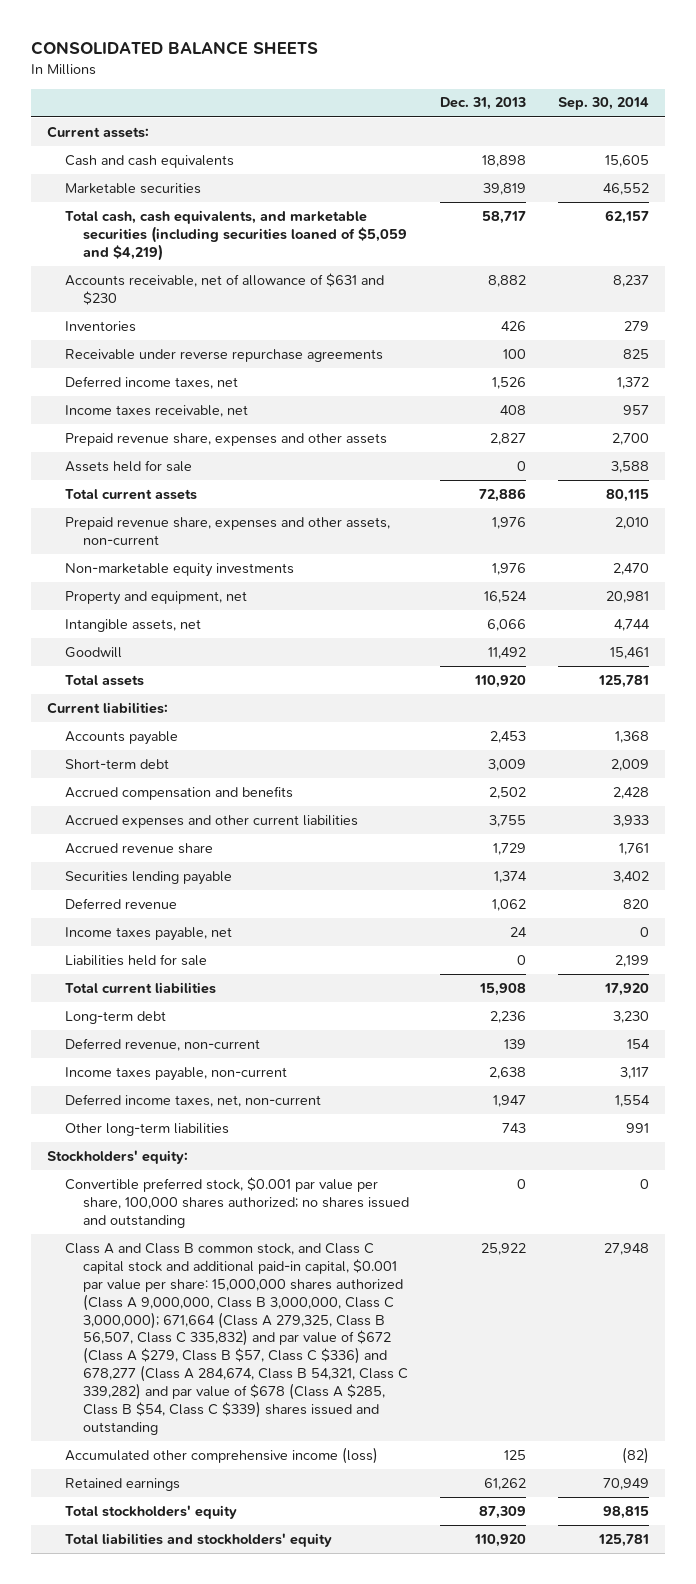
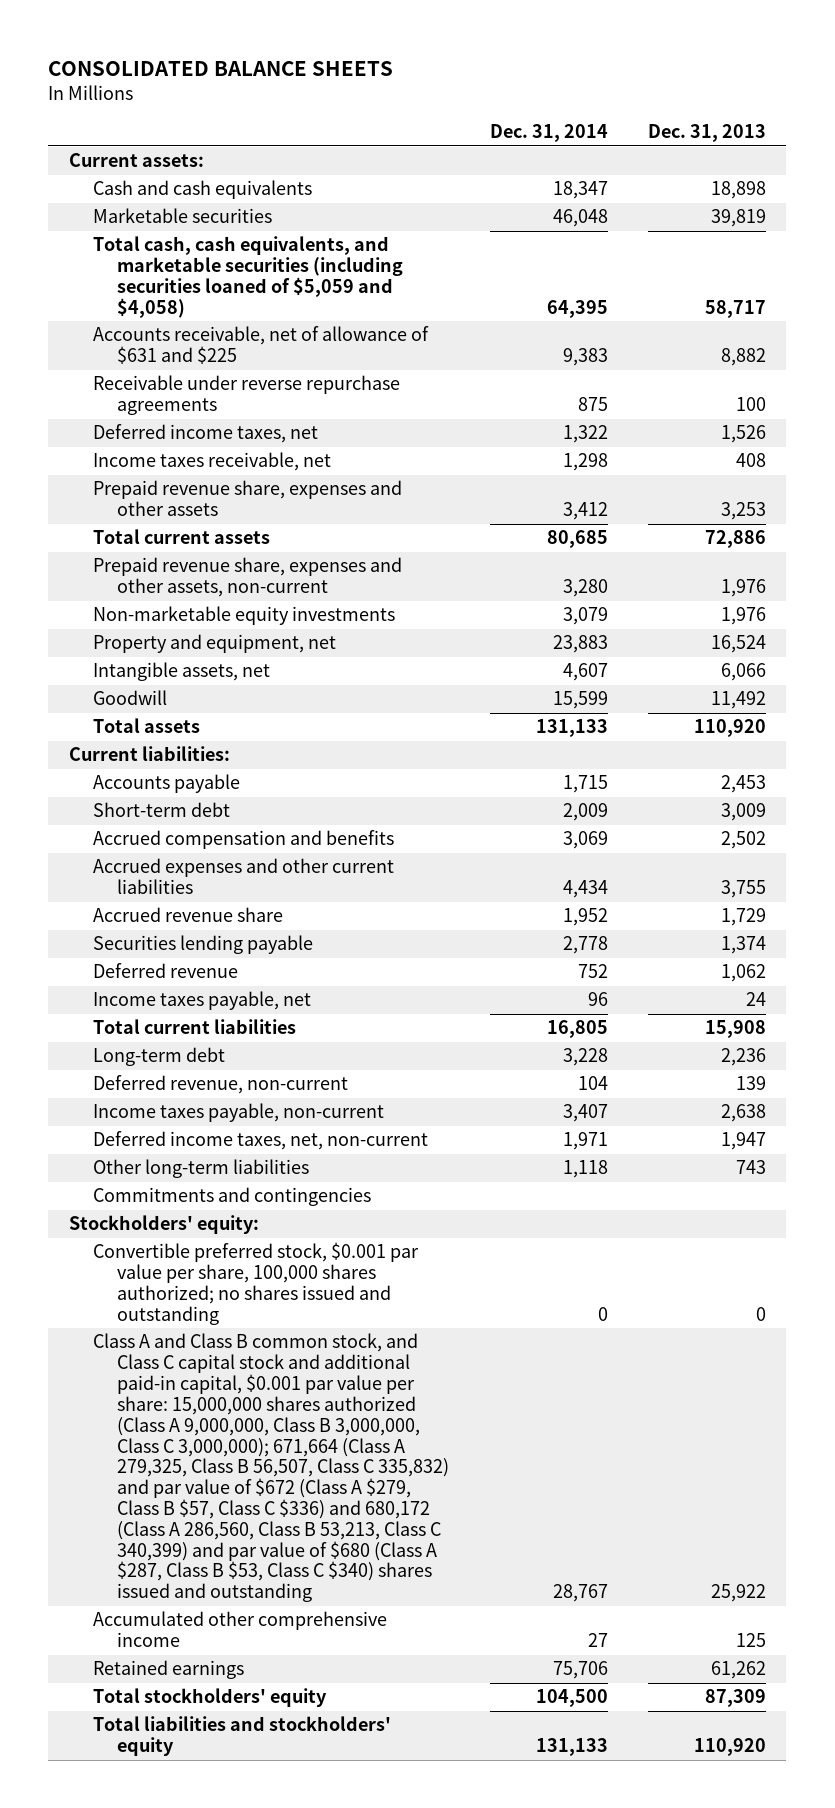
[557,97,649,111] Sep. 30, 2014 -> none
none -> [489,124,608,143] Dec. 31, 2014
[64,320,136,332] Inventories -> none
[64,209,407,261] Total cash, cash equivalents, and marketable securities (including securities loaned of $5,059 and $4,219) -> [92,236,404,318] Total cash, cash equivalents, and marketable securities (including securities loaned of $5,059 and $4,058)
[64,272,384,305] Accounts receivable, net of allowance of $631 and $230 -> [92,326,429,365] Accounts receivable, net of allowance of $631 and $225
[64,459,192,472] Assets held for sale -> none
[490,432,527,445] 2,827 -> [721,502,767,521] 3,253
[64,953,207,966] Liabilities held for sale -> none
none -> [92,1187,371,1207] Commitments and contingencies
[64,1242,408,1435] Class A and Class B common stock, and Class C capital stock and additional paid-in capital, $0.001 par value per share: 15,000,000 shares authorized (Class A 9,000,000, Class B 3,000,000, Class C 3,000,000); 671,664 (Class A 279,325, Class B 56,507, Class C 335,832) and par value of $672 (Class A $279, Class B $57, Class C $336) and 678,277 (Class A 284,674, Class B 54,321, Class C 339,282) and par value of $678 (Class A $285, Class B $54, Class C $339) shares issued and outstanding -> [92,1333,450,1603] Class A and Class B common stock, and Class C capital stock and additional paid-in capital, $0.001 par value per share: 15,000,000 shares authorized (Class A 9,000,000, Class B 3,000,000, Class C 3,000,000); 671,664 (Class A 279,325, Class B 56,507, Class C 335,832) and par value of $672 (Class A $279, Class B $57, Class C $336) and 680,172 (Class A 286,560, Class B 53,213, Class C 340,399) and par value of $680 (Class A $287, Class B $53, Class C $340) shares issued and outstanding
[64,1446,378,1464] Accumulated other comprehensive income (loss) -> [92,1611,387,1648] Accumulated other comprehensive income

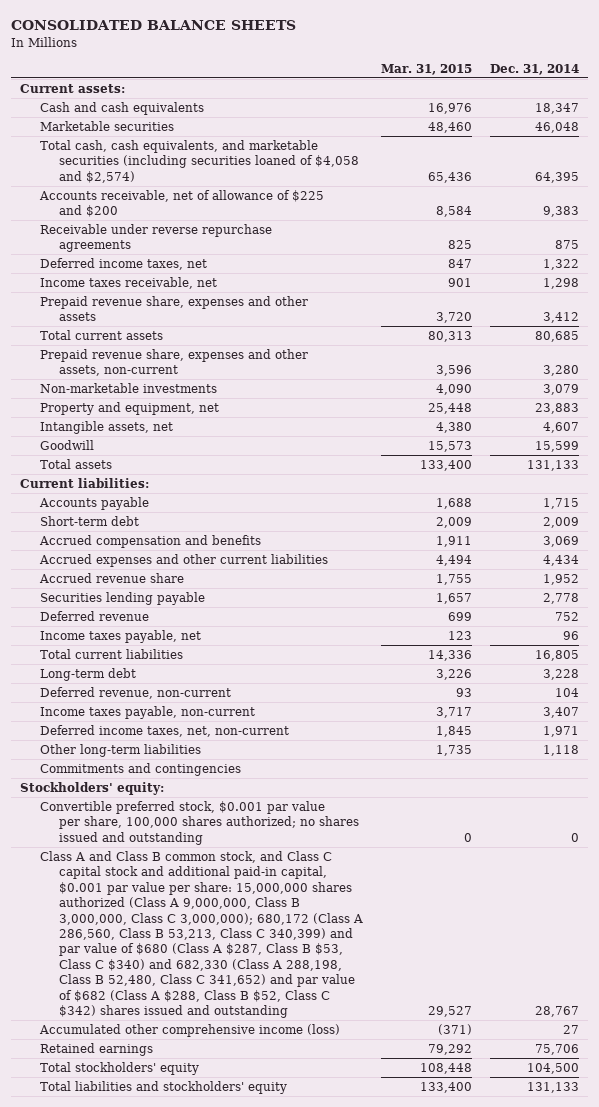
[648,124,767,143] Dec. 31, 2013 -> none
none -> [380,63,472,75] Mar. 31, 2015
[92,236,404,318] Total cash, cash equivalents, and marketable securities (including securities loaned of $5,059 and $4,058) -> [39,139,360,183] Total cash, cash equivalents, and marketable securities (including securities loaned of $4,058 and $2,574)
[92,326,429,365] Accounts receivable, net of allowance of $631 and $225 -> [38,189,324,218] Accounts receivable, net of allowance of $225 and $200
[92,606,395,626] Non-marketable equity investments -> [39,382,217,393] Non-marketable investments
[92,1333,450,1603] Class A and Class B common stock, and Class C capital stock and additional paid-in capital, $0.001 par value per share: 15,000,000 shares authorized (Class A 9,000,000, Class B 3,000,000, Class C 3,000,000); 671,664 (Class A 279,325, Class B 56,507, Class C 335,832) and par value of $672 (Class A $279, Class B $57, Class C $336) and 680,172 (Class A 286,560, Class B 53,213, Class C 340,399) and par value of $680 (Class A $287, Class B $53, Class C $340) shares issued and outstanding -> [39,850,364,1019] Class A and Class B common stock, and Class C capital stock and additional paid-in capital, $0.001 par value per share: 15,000,000 shares authorized (Class A 9,000,000, Class B 3,000,000, Class C 3,000,000); 680,172 (Class A 286,560, Class B 53,213, Class C 340,399) and par value of $680 (Class A $287, Class B $53, Class C $340) and 682,330 (Class A 288,198, Class B 52,480, Class C 341,652) and par value of $682 (Class A $288, Class B $52, Class C $342) shares issued and outstanding
[92,1611,387,1648] Accumulated other comprehensive income -> [38,1023,340,1037] Accumulated other comprehensive income (loss)

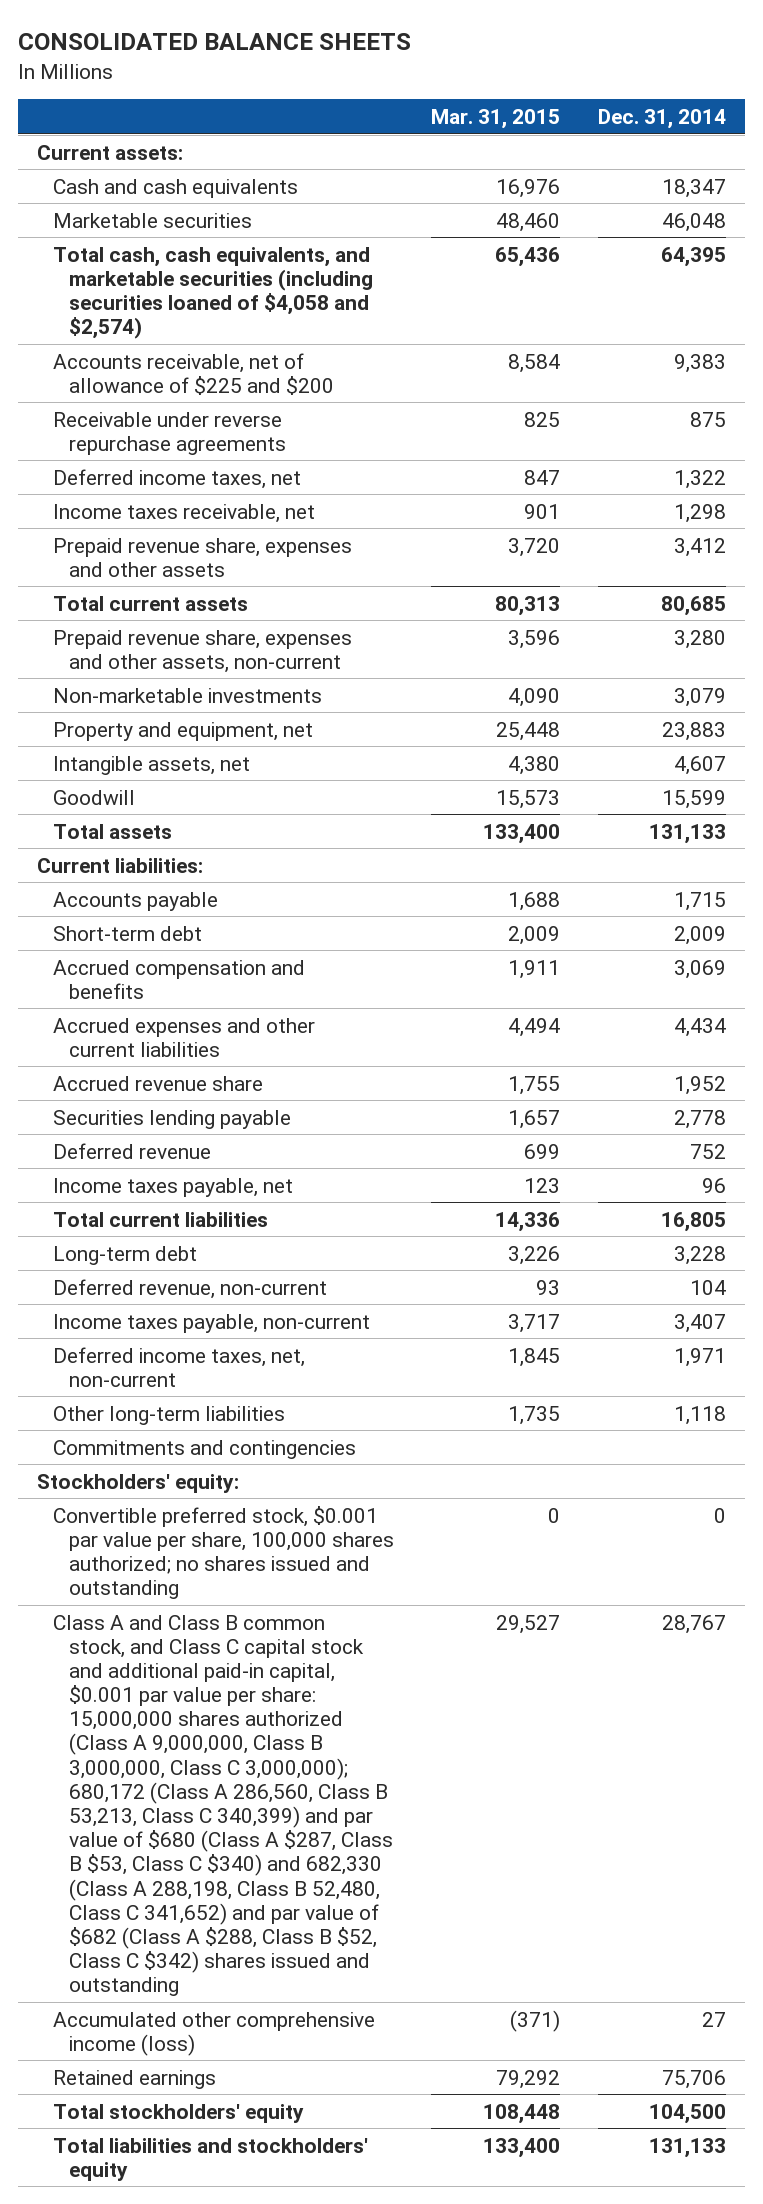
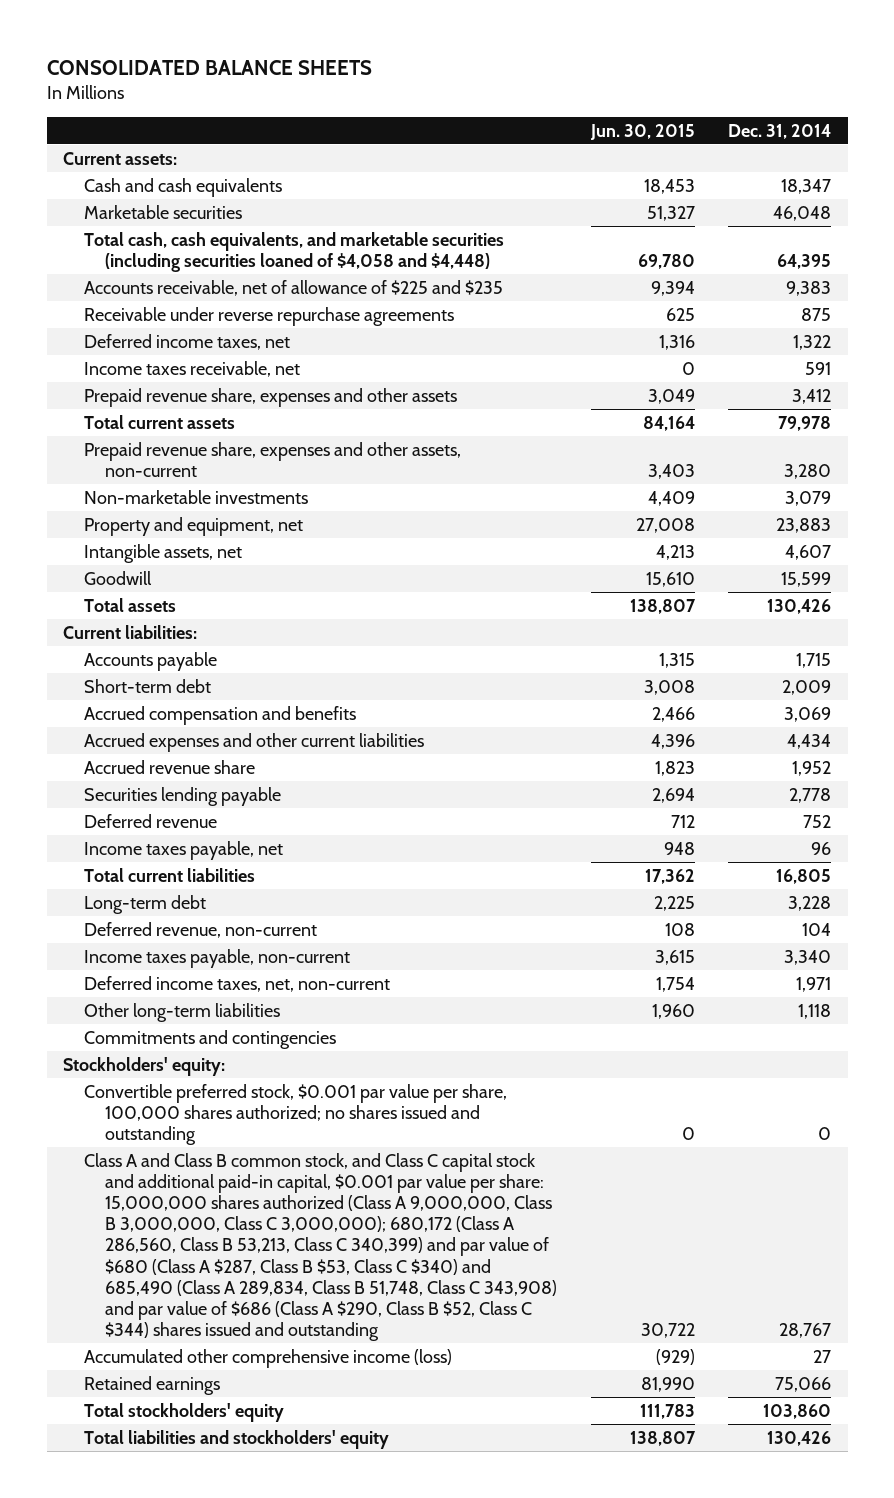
[431,108,561,129] Mar. 31, 2015 -> none
none -> [589,123,695,140] Jun. 30, 2015
[52,246,373,340] Total cash, cash equivalents, and marketable securities (including securities loaned of $4,058 and $2,574) -> [84,231,505,272] Total cash, cash equivalents, and marketable securities (including securities loaned of $4,058 and $4,448)
[52,352,334,395] Accounts receivable, net of allowance of $225 and $200 -> [84,279,504,296] Accounts receivable, net of allowance of $225 and $235
[673,503,726,523] 1,298 -> [804,361,831,375] 591
[660,595,726,616] 80,685 -> [777,415,831,431] 79,978
[648,823,726,844] 131,133 -> [766,598,831,614] 130,426
[673,1313,726,1333] 3,407 -> [783,949,831,965] 3,340
[52,1614,393,1997] Class A and Class B common stock, and Class C capital stock and additional paid-in capital, $0.001 par value per share: 15,000,000 shares authorized (Class A 9,000,000, Class B 3,000,000, Class C 3,000,000); 680,172 (Class A 286,560, Class B 53,213, Class C 340,399) and par value of $680 (Class A $287, Class B $53, Class C $340) and 682,330 (Class A 288,198, Class B 52,480, Class C 341,652) and par value of $682 (Class A $288, Class B $52, Class C $342) shares issued and outstanding -> [84,1152,558,1341] Class A and Class B common stock, and Class C capital stock and additional paid-in capital, $0.001 par value per share: 15,000,000 shares authorized (Class A 9,000,000, Class B 3,000,000, Class C 3,000,000); 680,172 (Class A 286,560, Class B 53,213, Class C 340,399) and par value of $680 (Class A $287, Class B $53, Class C $340) and 685,490 (Class A 289,834, Class B 51,748, Class C 343,908) and par value of $686 (Class A $290, Class B $52, Class C $344) shares issued and outstanding
[661,2069,726,2089] 75,706 -> [774,1376,831,1392] 75,066
[648,2103,726,2124] 104,500 -> [762,1403,831,1419] 103,860
[648,2137,726,2158] 131,133 -> [766,1430,831,1446] 130,426

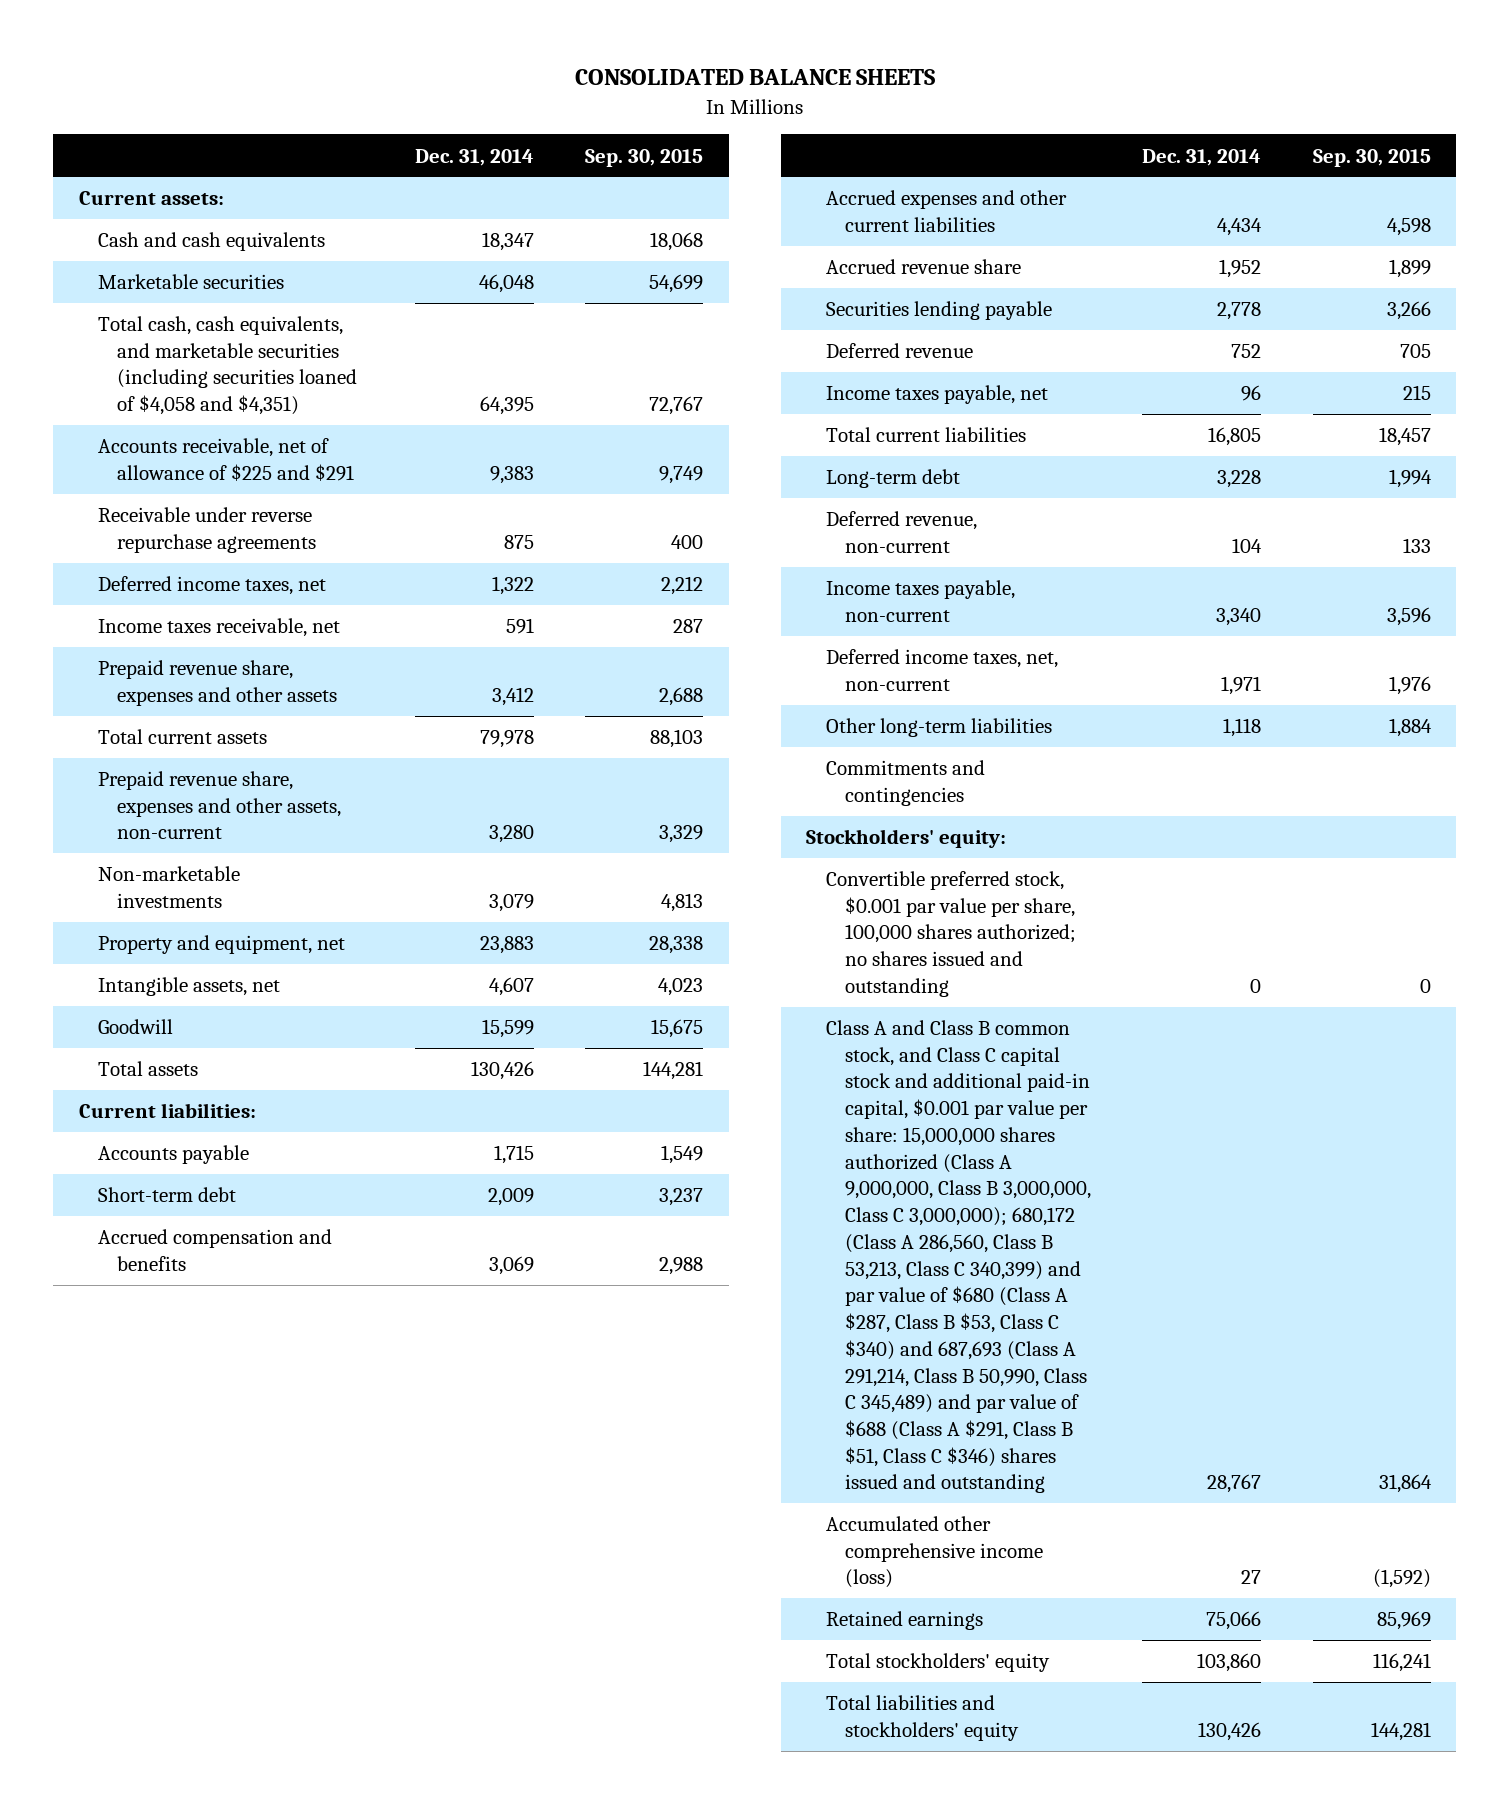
[589,123,695,140] Jun. 30, 2015 -> none
none -> [584,148,703,167] Sep. 30, 2015
[84,231,505,272] Total cash, cash equivalents, and marketable securities (including securities loaned of $4,058 and $4,448) -> [98,316,358,416] Total cash, cash equivalents, and marketable securities (including securities loaned of $4,058 and $4,351)
[84,279,504,296] Accounts receivable, net of allowance of $225 and $235 -> [98,438,355,481] Accounts receivable, net of allowance of $225 and $291
[84,1152,558,1341] Class A and Class B common stock, and Class C capital stock and additional paid-in capital, $0.001 par value per share: 15,000,000 shares authorized (Class A 9,000,000, Class B 3,000,000, Class C 3,000,000); 680,172 (Class A 286,560, Class B 53,213, Class C 340,399) and par value of $680 (Class A $287, Class B $53, Class C $340) and 685,490 (Class A 289,834, Class B 51,748, Class C 343,908) and par value of $686 (Class A $290, Class B $52, Class C $344) shares issued and outstanding -> [825,1020,1092,1494] Class A and Class B common stock, and Class C capital stock and additional paid-in capital, $0.001 par value per share: 15,000,000 shares authorized (Class A 9,000,000, Class B 3,000,000, Class C 3,000,000); 680,172 (Class A 286,560, Class B 53,213, Class C 340,399) and par value of $680 (Class A $287, Class B $53, Class C $340) and 687,693 (Class A 291,214, Class B 50,990, Class C 345,489) and par value of $688 (Class A $291, Class B $51, Class C $346) shares issued and outstanding

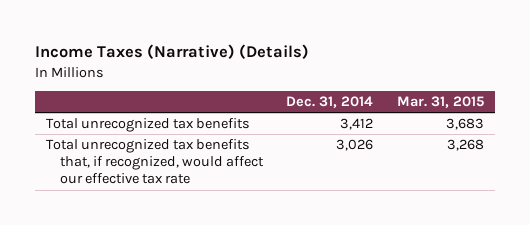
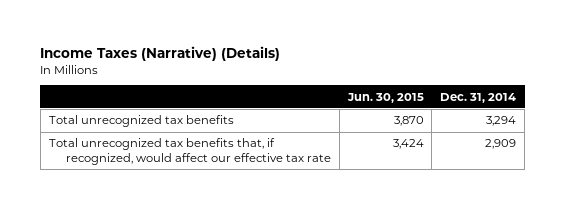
[396,96,484,109] Mar. 31, 2015 -> none
none -> [346,92,424,103] Jun. 30, 2015
[340,118,374,131] 3,412 -> [486,116,517,127] 3,294
[336,139,374,152] 3,026 -> [485,139,517,150] 2,909

